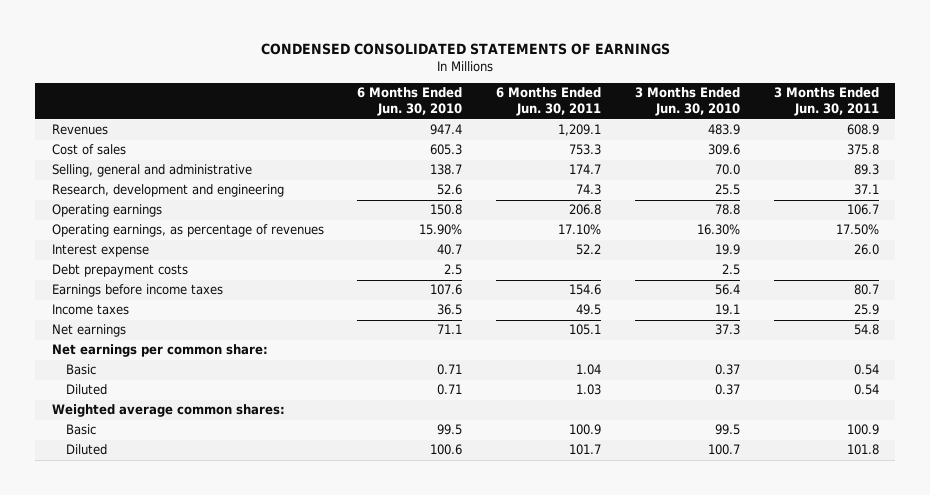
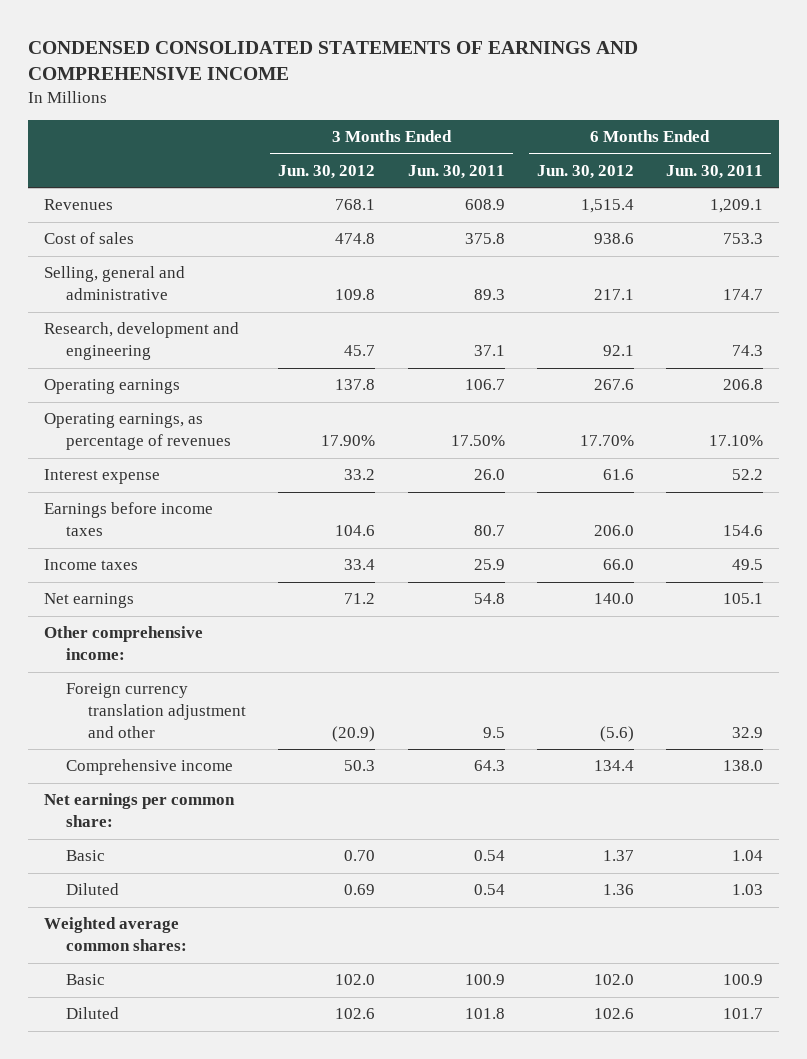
[261,42,671,55] CONDENSED CONSOLIDATED STATEMENTS OF EARNINGS -> [27,41,638,81] CONDENSED CONSOLIDATED STATEMENTS OF EARNINGS AND COMPREHENSIVE INCOME
[357,87,463,117] 6 Months Ended Jun. 30, 2010 -> none
[634,87,740,117] 3 Months Ended Jun. 30, 2010 -> none
none -> [278,164,376,179] Jun. 30, 2012
none -> [536,164,634,179] Jun. 30, 2012
[51,264,188,278] Debt prepayment costs -> none
none -> [44,626,204,661] Other comprehensive income:
none -> [66,683,247,738] Foreign currency translation adjustment and other
none -> [66,759,234,776] Comprehensive income

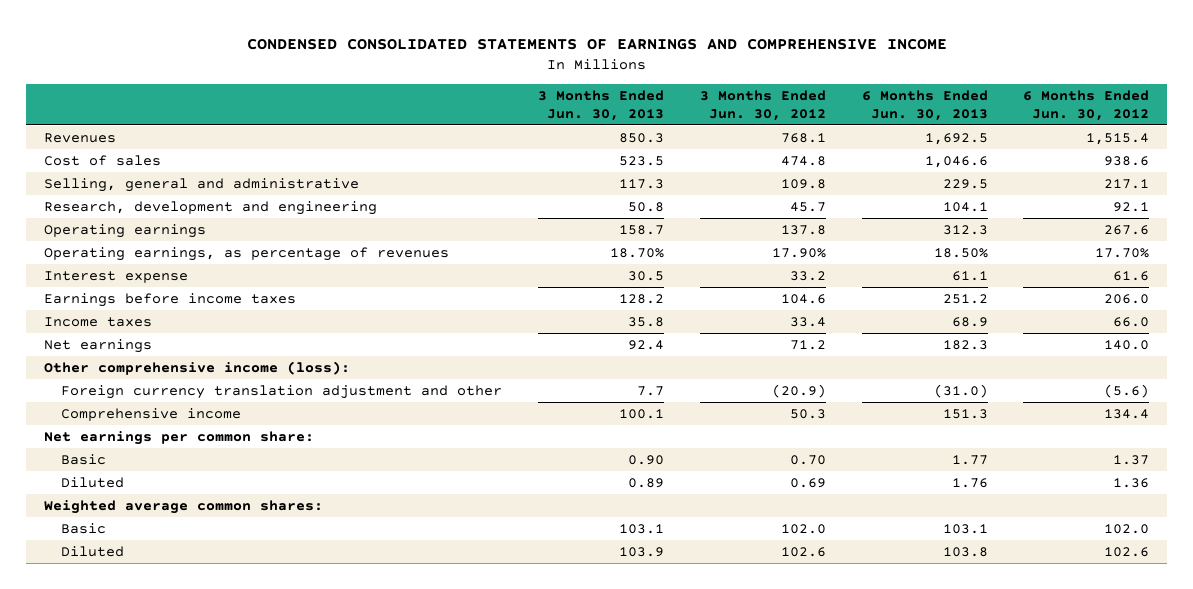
[407,164,505,179] Jun. 30, 2011 -> none
[665,164,763,179] Jun. 30, 2011 -> none
none -> [537,89,664,121] 3 Months Ended Jun. 30, 2013
none -> [861,89,988,121] 6 Months Ended Jun. 30, 2013
[44,626,204,661] Other comprehensive income: -> [43,360,350,375] Other comprehensive income (loss):

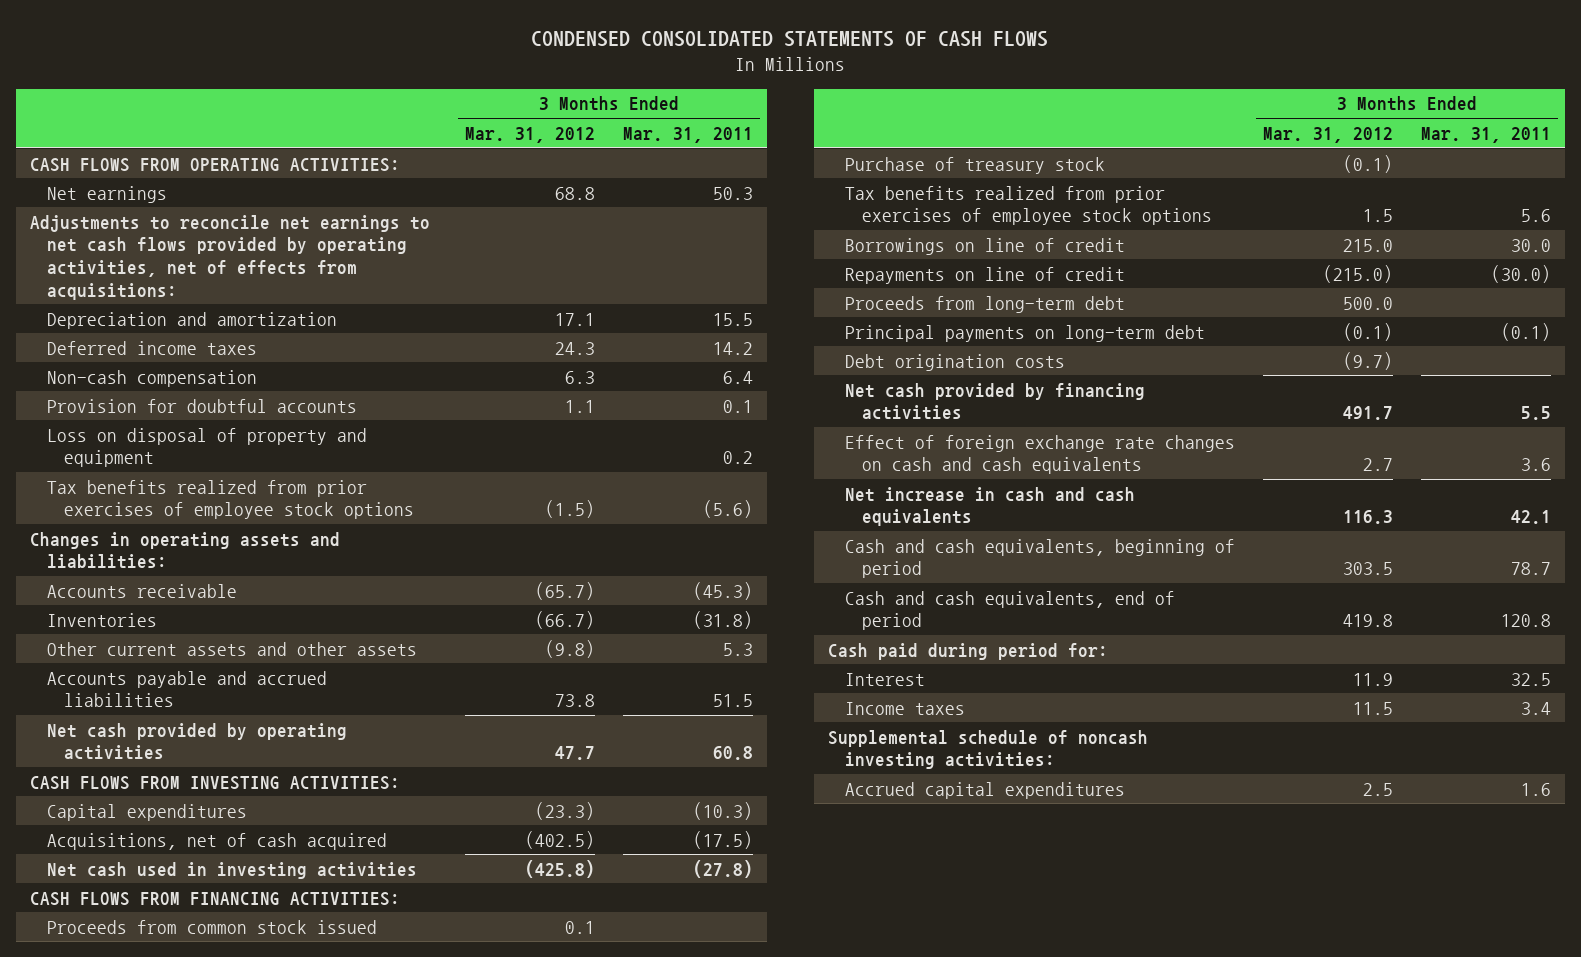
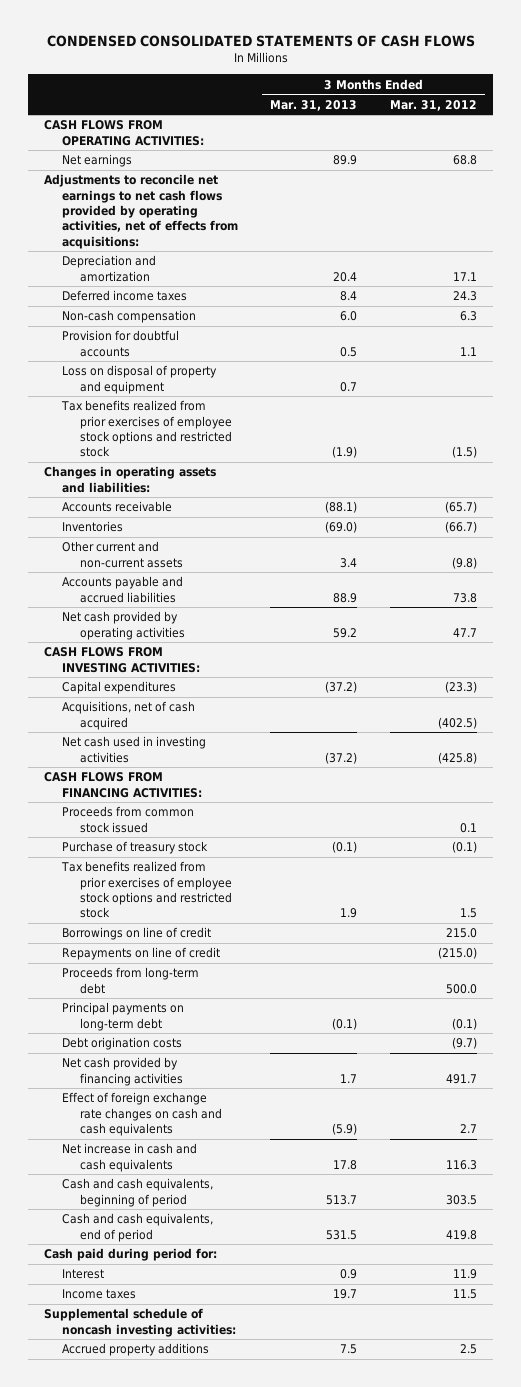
[623,126,754,143] Mar. 31, 2011 -> none
none -> [270,99,358,111] Mar. 31, 2013
[46,479,414,520] Tax benefits realized from prior exercises of employee stock options -> [60,400,232,458] Tax benefits realized from prior exercises of employee stock options and restricted stock
[46,641,417,656] Other current assets and other assets -> [61,541,183,568] Other current and non-current assets
[844,185,1212,226] Tax benefits realized from prior exercises of employee stock options -> [60,861,232,919] Tax benefits realized from prior exercises of employee stock options and restricted stock
[844,781,1125,799] Accrued capital expenditures -> [61,1343,209,1357] Accrued property additions

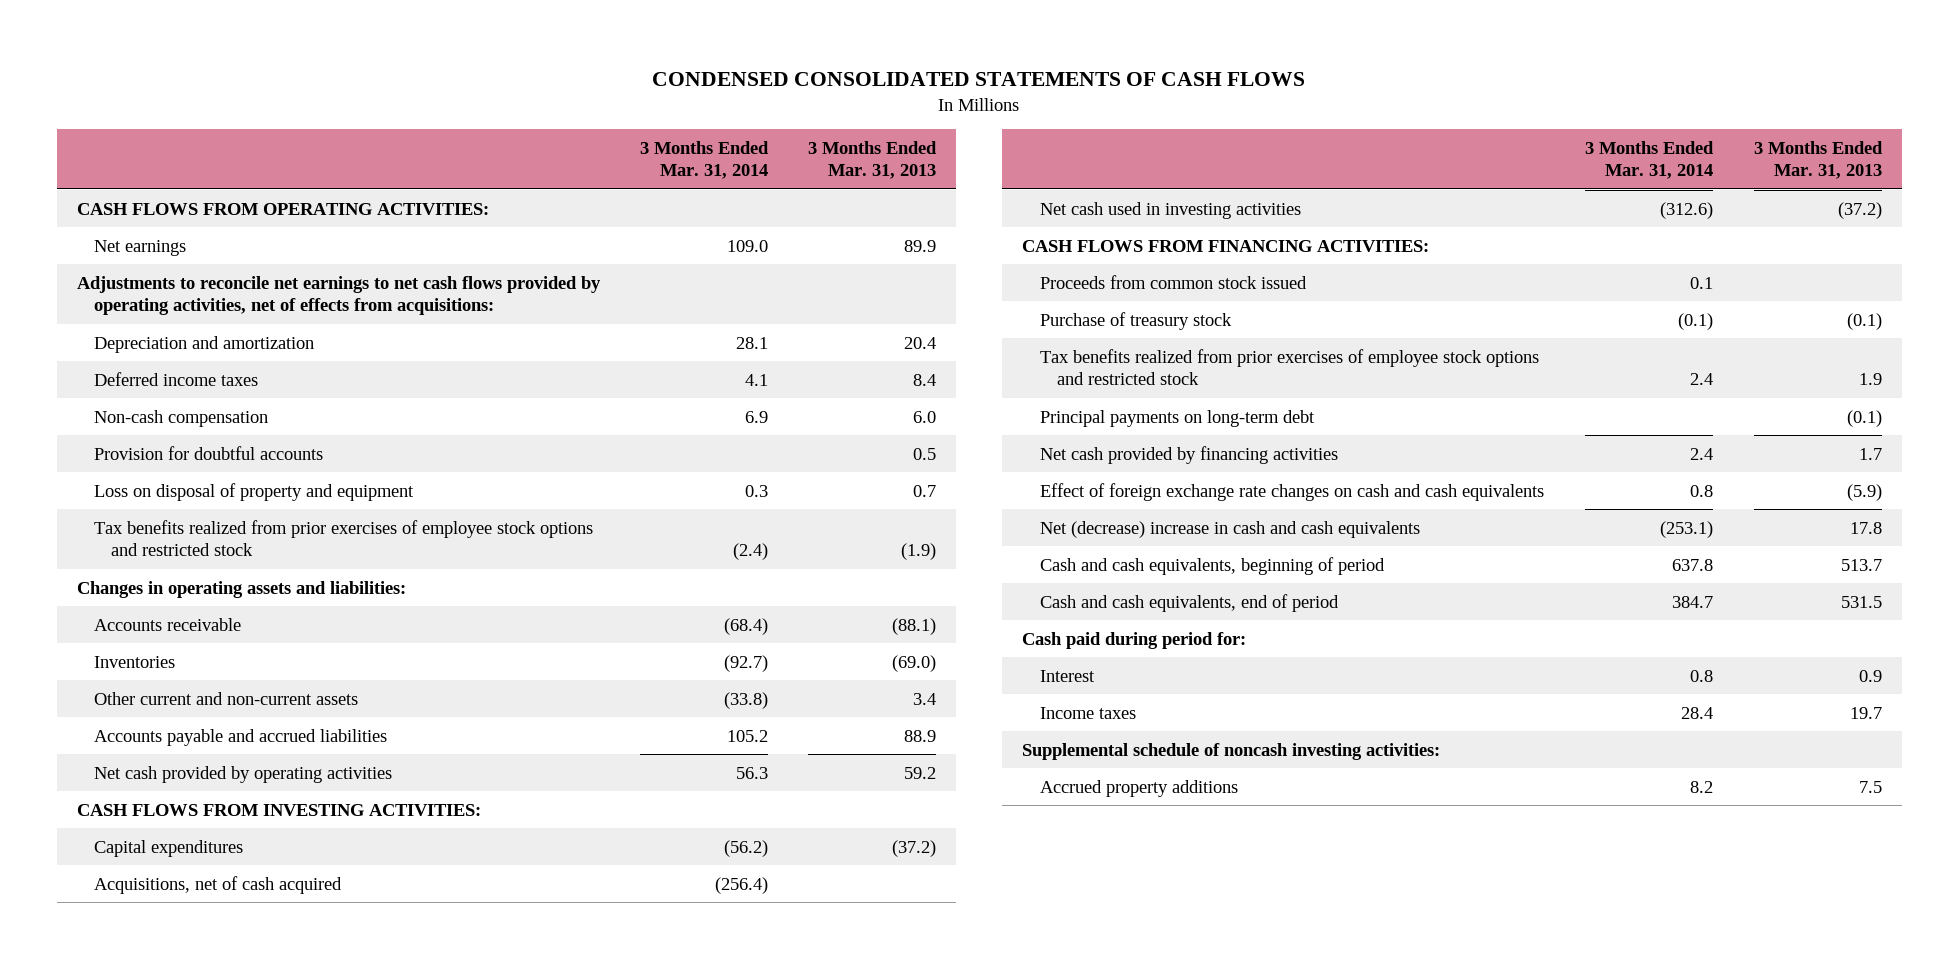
[390,99,478,111] Mar. 31, 2012 -> none
none -> [640,140,770,180] 3 Months Ended Mar. 31, 2014
[61,927,211,941] Borrowings on line of credit -> none
[61,947,220,961] Repayments on line of credit -> none
[61,967,199,994] Proceeds from long-term debt -> none
[61,1037,182,1051] Debt origination costs -> none
[61,1143,197,1172] Net increase in cash and cash equivalents -> [1039,520,1420,538] Net (decrease) increase in cash and cash equivalents

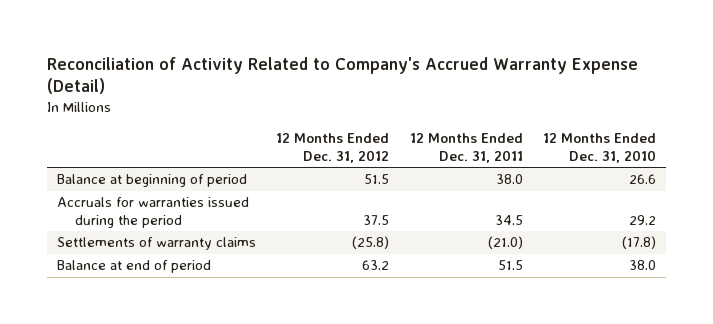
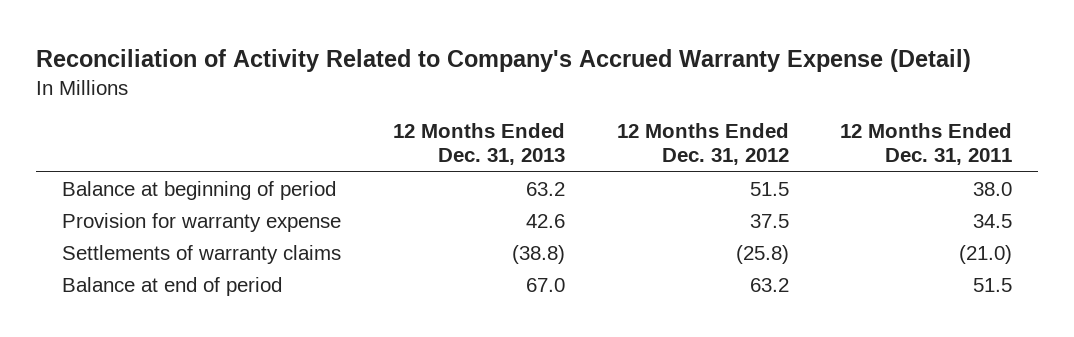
[543,133,657,164] 12 Months Ended Dec. 31, 2010 -> none
none -> [392,123,565,166] 12 Months Ended Dec. 31, 2013
[57,197,250,229] Accruals for warranties issued during the period -> [61,213,341,233] Provision for warranty expense

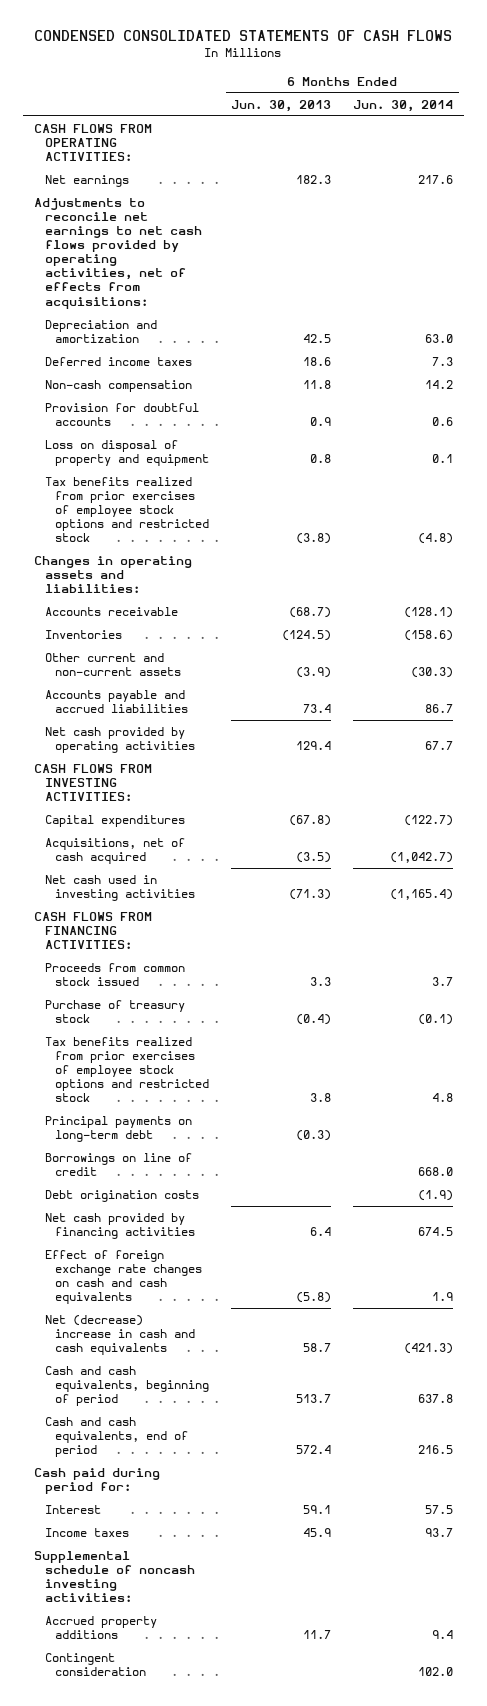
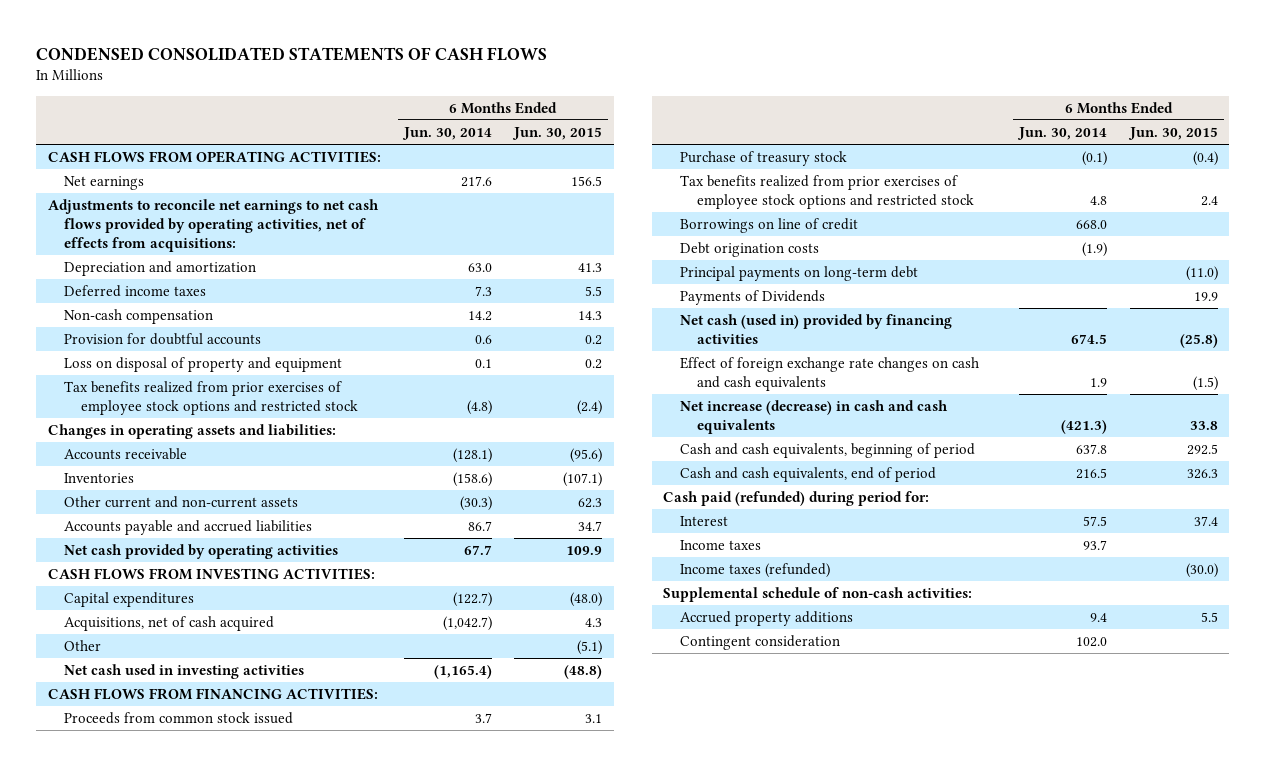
[231,99,332,112] Jun. 30, 2013 -> none
none -> [512,127,603,141] Jun. 30, 2015
none -> [64,640,102,652] Other
[44,1116,192,1143] Principal payments on long-term debt -> [679,266,918,282] Principal payments on long-term debt
none -> [679,290,825,306] Payments of Dividends
[44,1213,196,1240] Net cash provided by financing activities -> [679,314,952,344] Net cash (used in) provided by financing activities
[44,1315,196,1356] Net (decrease) increase in cash and cash equivalents -> [679,400,948,434] Net increase (decrease) in cash and cash equivalents
[33,1468,160,1495] Cash paid during period for: -> [663,491,930,507] Cash paid (refunded) during period for:
none -> [679,563,830,579] Income taxes (refunded)
[33,1551,195,1603] Supplemental schedule of noncash investing activities: -> [663,587,973,603] Supplemental schedule of non-cash activities:

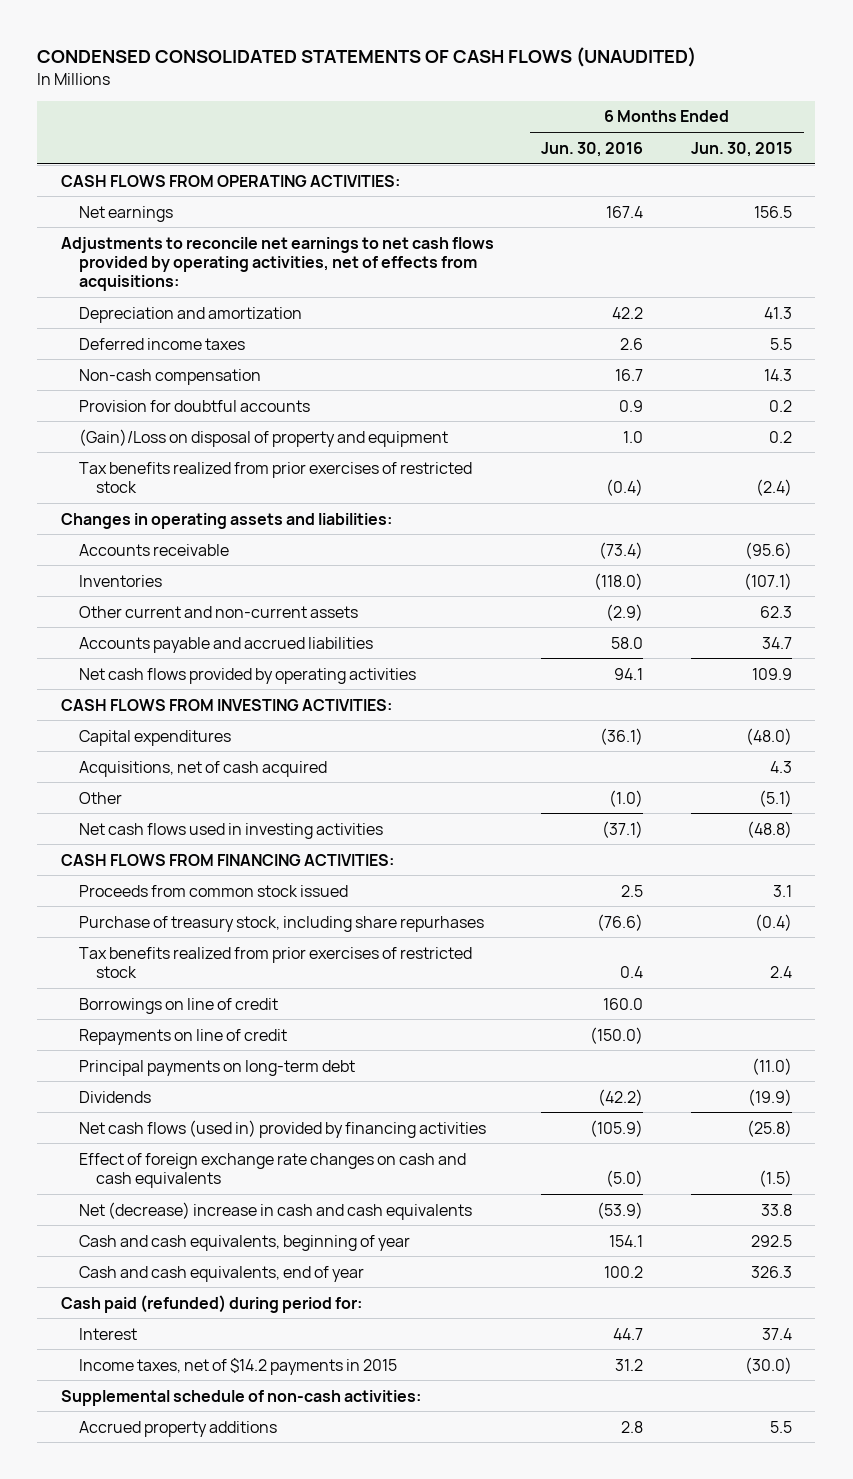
[36,46,548,61] CONDENSED CONSOLIDATED STATEMENTS OF CASH FLOWS -> [37,46,697,67] CONDENSED CONSOLIDATED STATEMENTS OF CASH FLOWS (UNAUDITED)
[401,127,492,141] Jun. 30, 2014 -> none
none -> [541,141,644,157] Jun. 30, 2016
[64,357,343,373] Loss on disposal of property and equipment -> [78,428,448,447] (Gain)/Loss on disposal of property and equipment
[64,381,359,415] Tax benefits realized from prior exercises of employee stock options and restricted stock -> [78,461,472,494] Tax benefits realized from prior exercises of restricted stock
[64,544,339,560] Net cash provided by operating activities -> [78,667,416,684] Net cash flows provided by operating activities
[64,664,305,680] Net cash used in investing activities -> [78,822,383,839] Net cash flows used in investing activities
[679,151,847,167] Purchase of treasury stock -> [78,915,484,932] Purchase of treasury stock, including share repurhases
[679,175,974,209] Tax benefits realized from prior exercises of employee stock options and restricted stock -> [78,946,472,979] Tax benefits realized from prior exercises of restricted stock
[679,242,819,258] Debt origination costs -> none
none -> [78,1028,287,1045] Repayments on line of credit
[679,290,825,306] Payments of Dividends -> [78,1090,151,1103] Dividends
[1193,292,1218,302] 19.9 -> [747,1088,792,1106] (19.9)
[679,314,952,344] Net cash (used in) provided by financing activities -> [78,1119,486,1138] Net cash flows (used in) provided by financing activities
[679,400,948,434] Net increase (decrease) in cash and cash equivalents -> [78,1201,472,1220] Net (decrease) increase in cash and cash equivalents
[679,443,975,459] Cash and cash equivalents, beginning of period -> [78,1234,410,1251] Cash and cash equivalents, beginning of year
[679,467,936,483] Cash and cash equivalents, end of period -> [78,1265,364,1282] Cash and cash equivalents, end of year
[679,540,761,551] Income taxes -> none
[679,563,830,579] Income taxes (refunded) -> none
none -> [78,1357,397,1375] Income taxes, net of $14.2 payments in 2015
[679,635,840,651] Contingent consideration -> none

